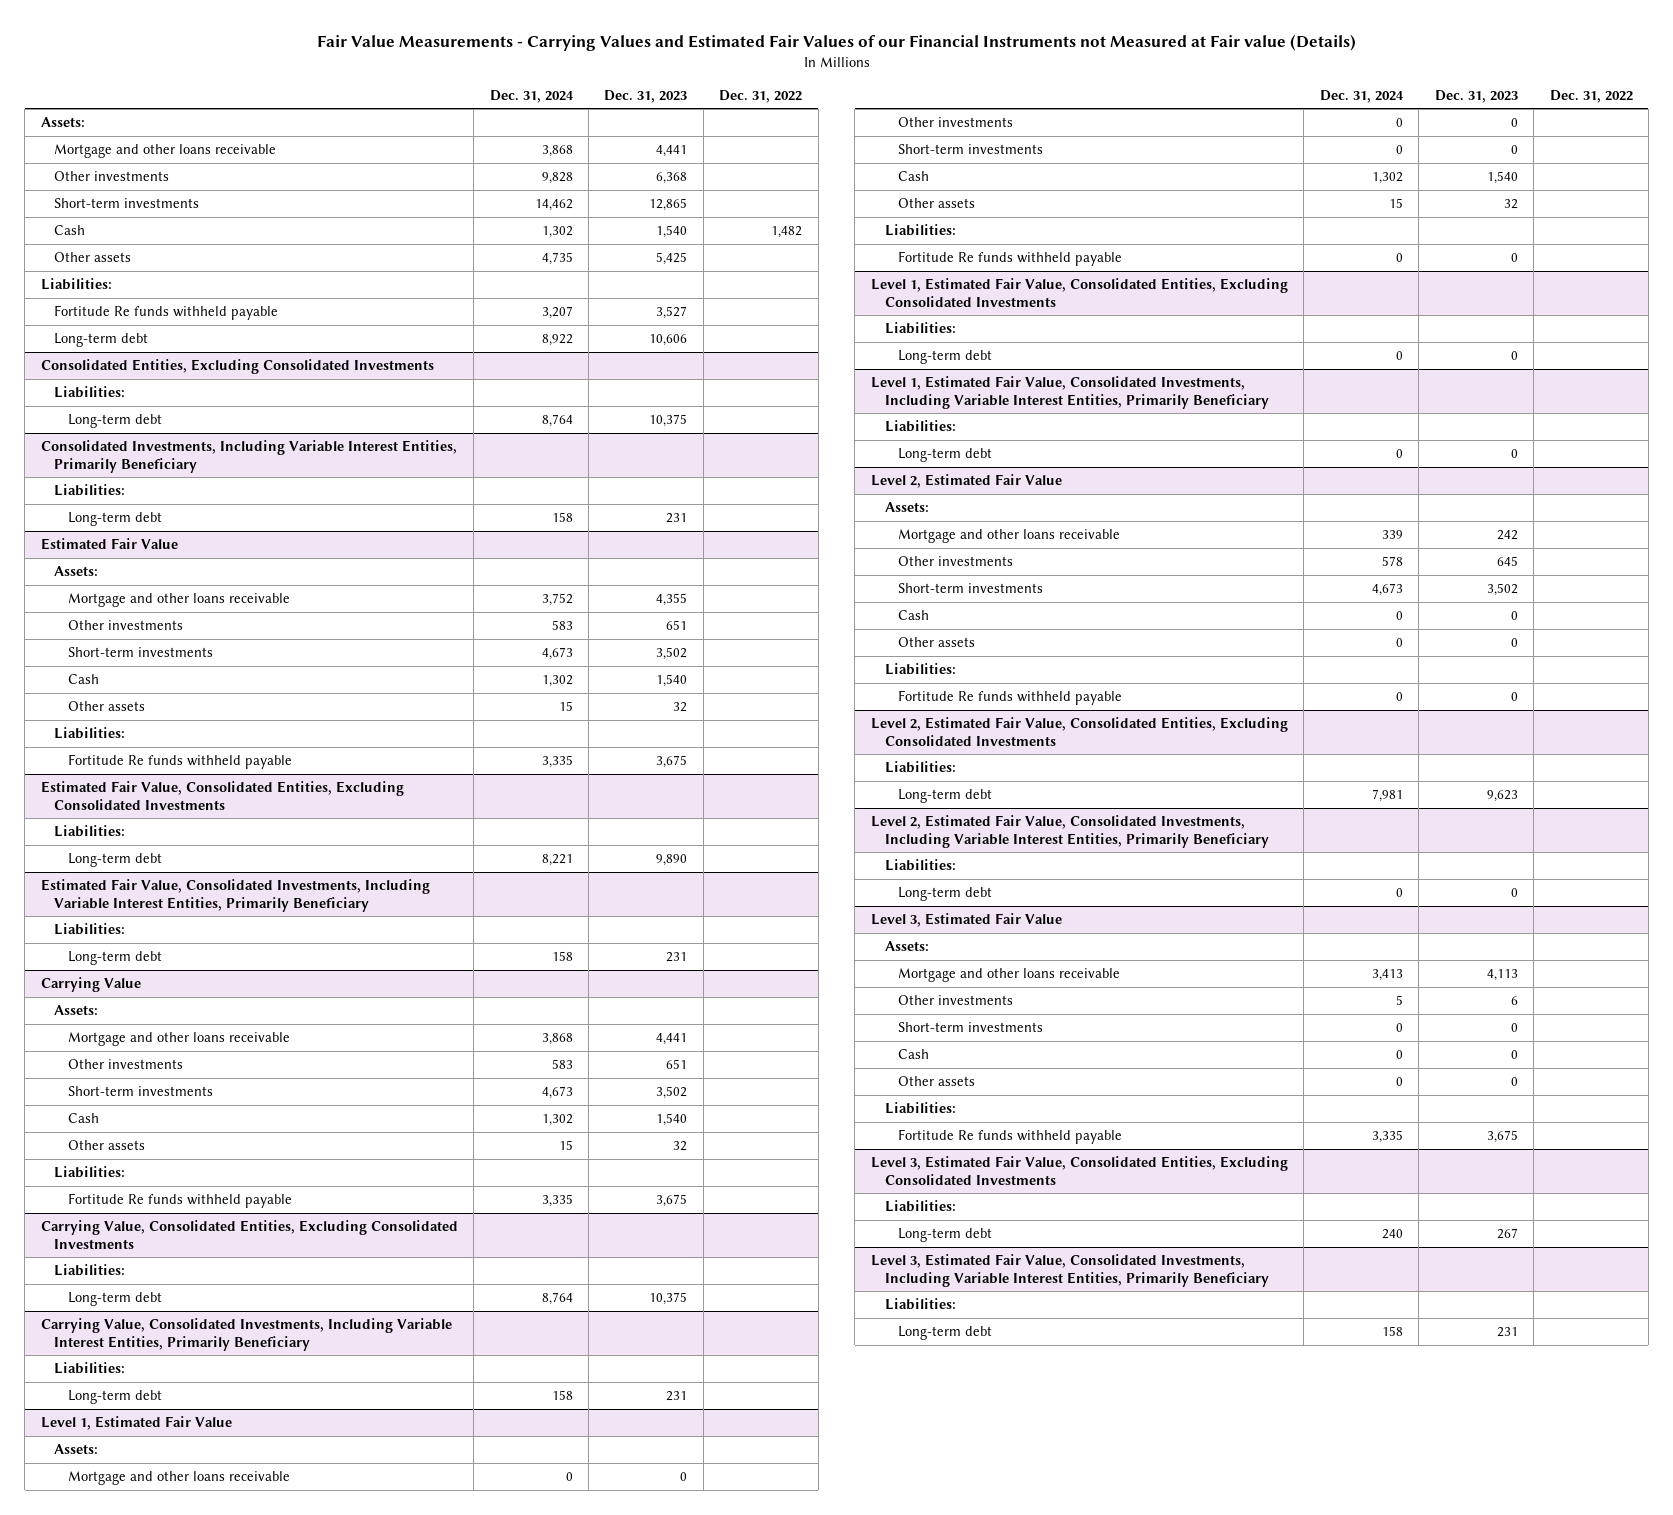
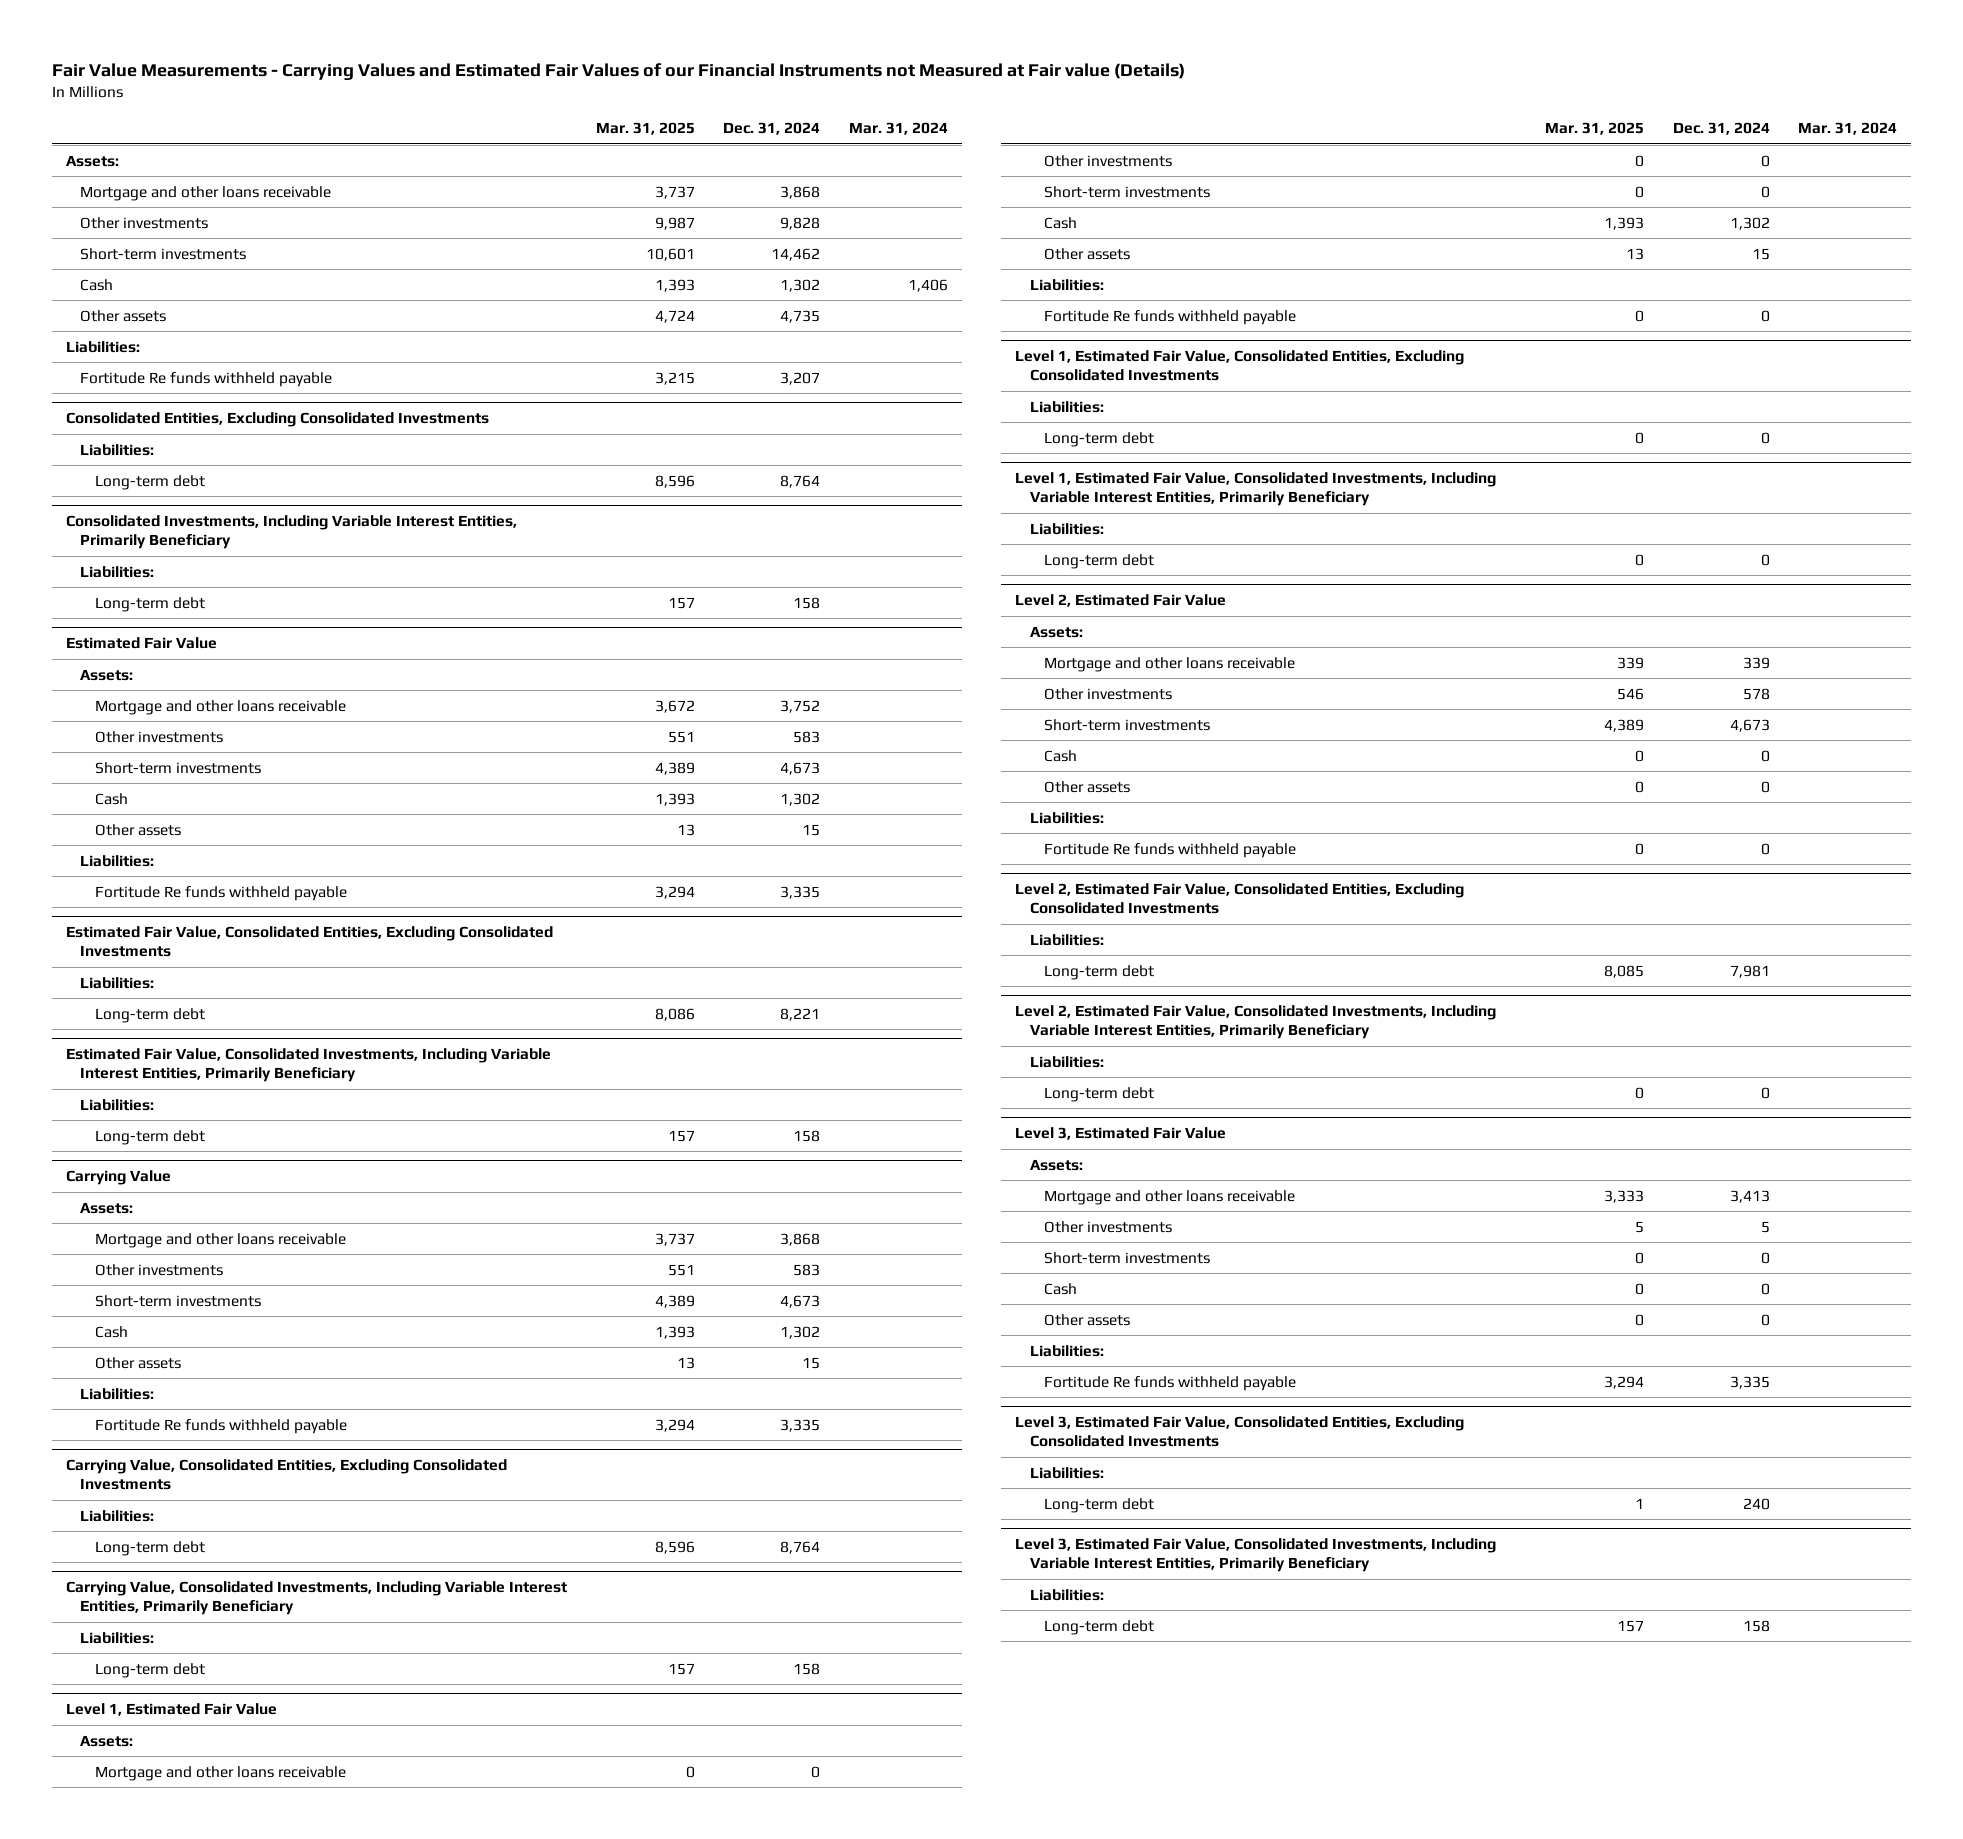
[604,89,688,103] Dec. 31, 2023 -> none
[719,89,803,103] Dec. 31, 2022 -> none
none -> [595,122,695,136] Mar. 31, 2025
none -> [848,122,948,136] Mar. 31, 2024
[54,333,149,348] Long-term debt -> none

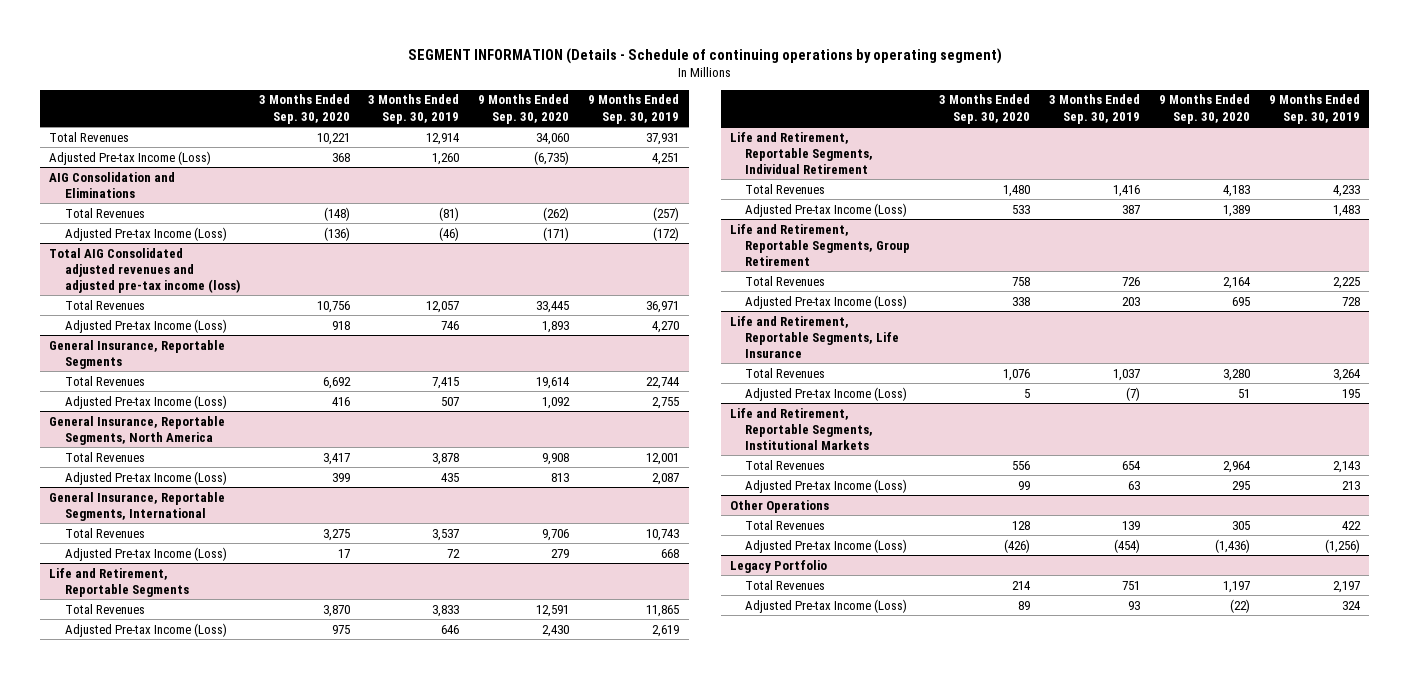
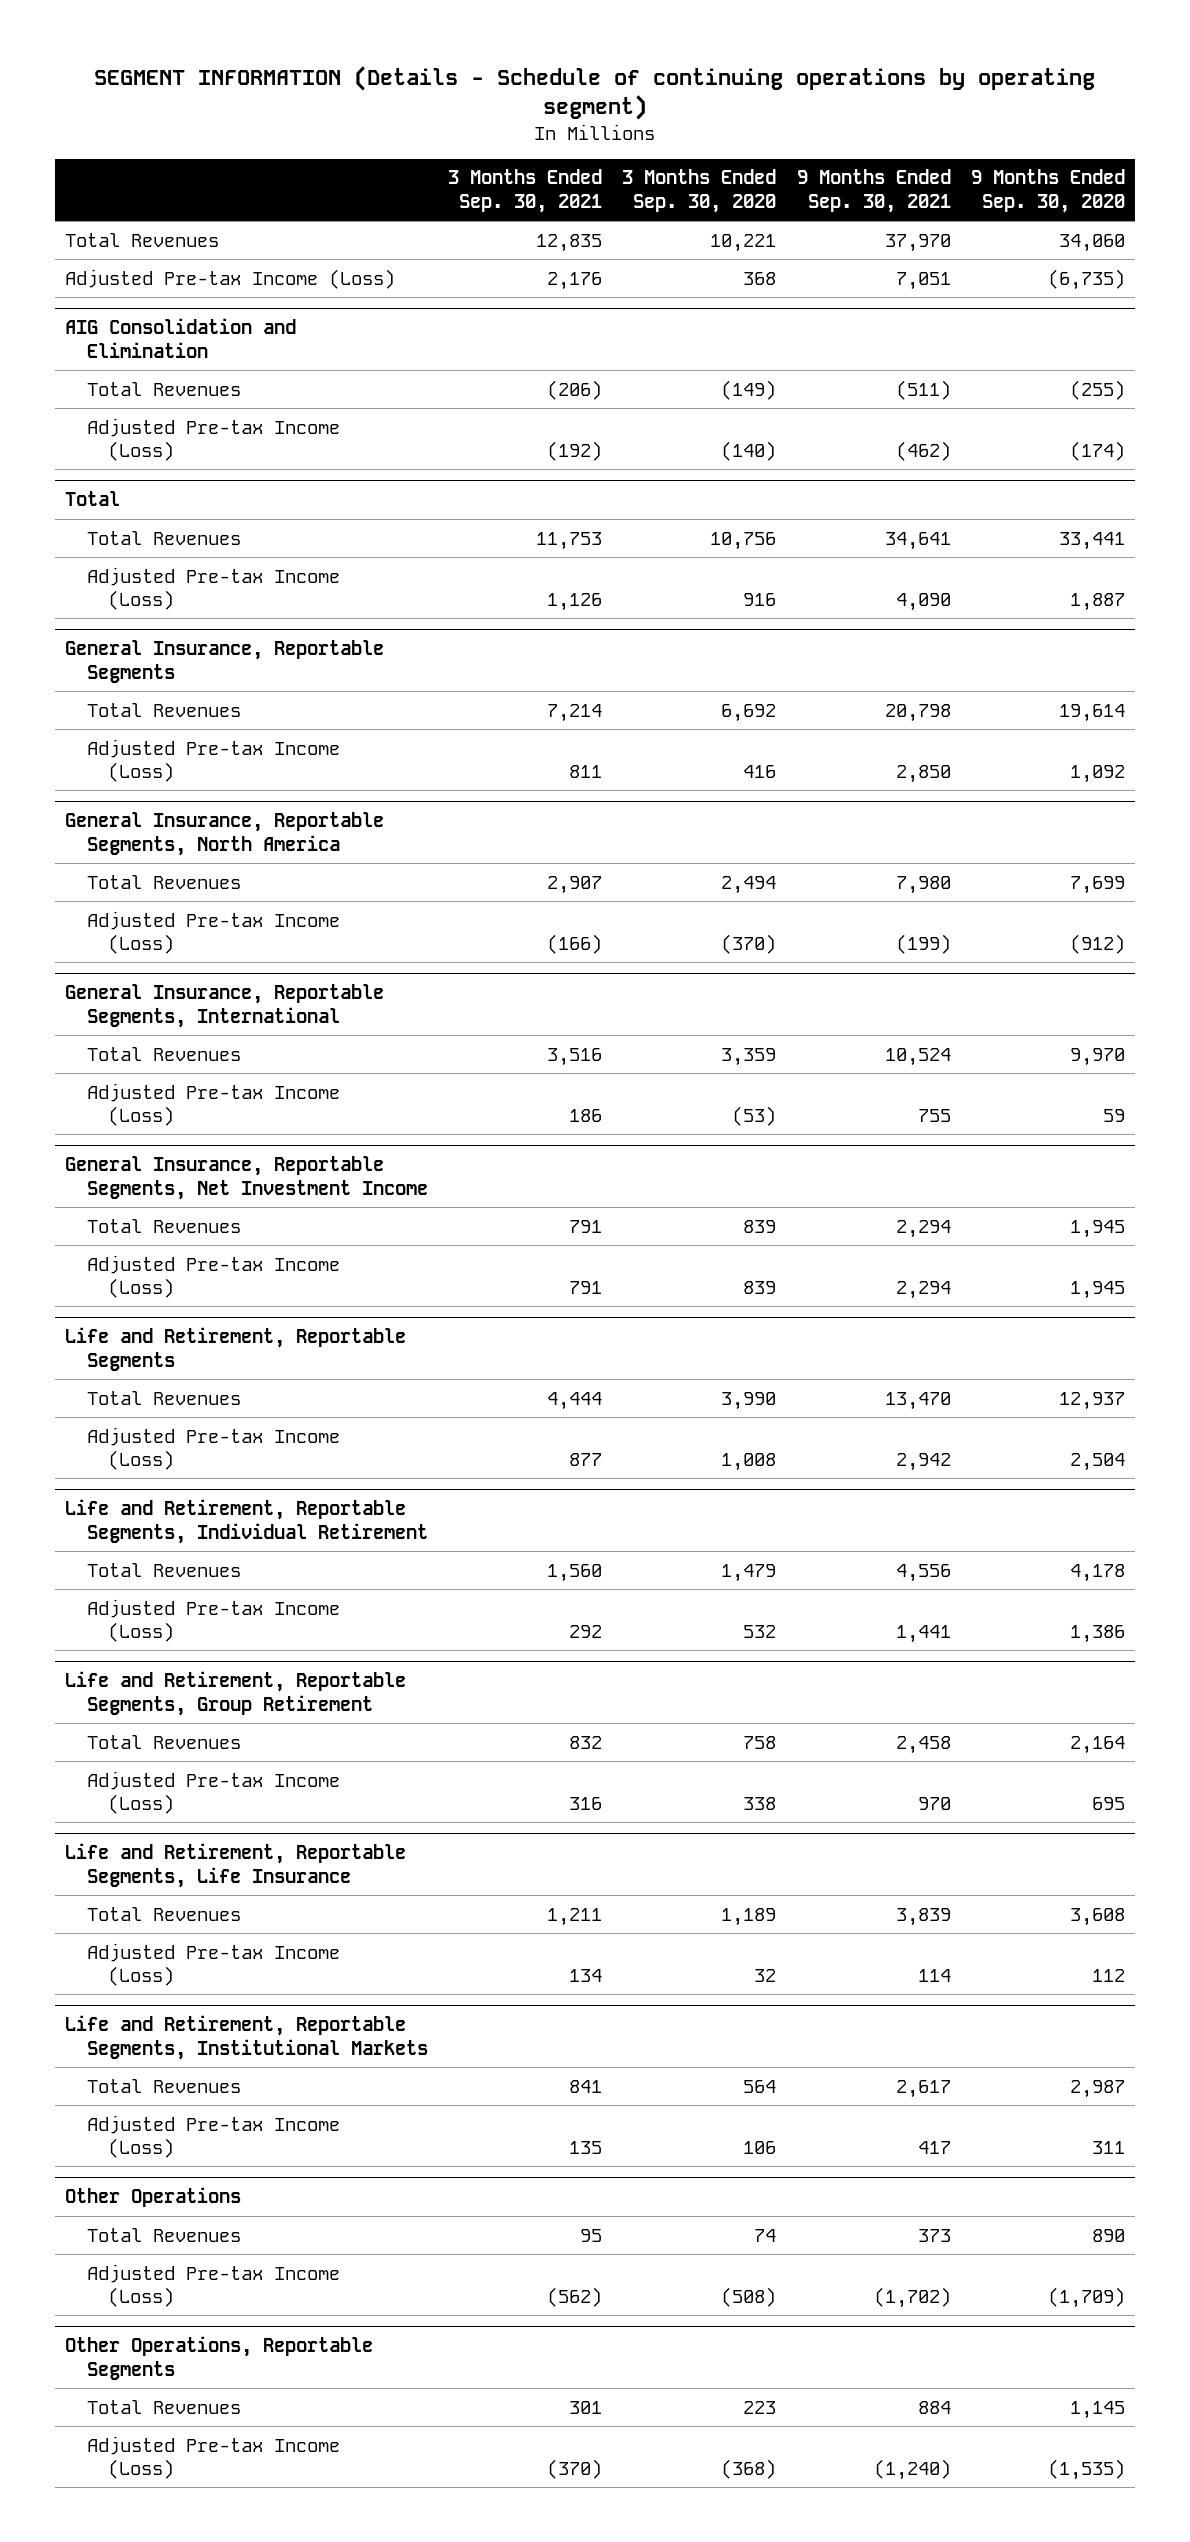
[368,94,460,124] 3 Months Ended Sep. 30, 2019 -> none
[588,94,680,124] 9 Months Ended Sep. 30, 2019 -> none
none -> [447,169,602,214] 3 Months Ended Sep. 30, 2021
none -> [796,169,951,214] 9 Months Ended Sep. 30, 2021
[49,171,176,198] AIG Consolidation and Eliminations -> [65,318,297,359] AIG Consolidation and Elimination
[323,206,350,221] (148) -> [721,379,777,400] (149)
[543,206,570,221] (262) -> [1069,379,1125,400] (255)
[323,226,350,241] (136) -> [721,441,777,462] (140)
[543,226,570,241] (171) -> [1069,441,1125,462] (174)
[49,247,240,293] Total AIG Consolidated adjusted revenues and adjusted pre-tax income (loss) -> [65,491,121,507] Total
[536,300,570,313] 33,445 -> [1058,531,1125,550] 33,441
[331,320,350,330] 918 -> [743,593,777,607] 916
[542,320,570,333] 1,893 -> [1069,593,1125,612] 1,887
[322,452,350,465] 3,417 -> [721,875,777,894] 2,494
[542,452,570,465] 9,908 -> [1069,875,1125,894] 7,699
[331,472,350,482] 399 -> [721,934,777,955] (370)
[551,472,570,482] 813 -> [1069,934,1125,955] (912)
[322,528,350,541] 3,275 -> [721,1047,777,1066] 3,359
[542,528,570,541] 9,706 -> [1069,1047,1125,1066] 9,970
[337,548,350,558] 17 -> [732,1106,777,1127] (53)
[551,548,570,558] 279 -> [1102,1109,1125,1123] 59
none -> [65,1156,428,1201] General Insurance, Reportable Segments, Net Investment Income
none -> [86,1218,241,1233] Total Revenues
none -> [86,1254,340,1299] Adjusted Pre-tax Income (Loss)
[322,604,350,617] 3,870 -> [721,1391,777,1410] 3,990
[536,604,570,617] 12,591 -> [1058,1391,1125,1410] 12,937
[331,624,350,634] 975 -> [721,1453,777,1472] 1,008
[542,624,570,637] 2,430 -> [1069,1453,1125,1472] 2,504
[1003,184,1031,197] 1,480 -> [721,1563,777,1582] 1,479
[1222,184,1250,197] 4,183 -> [1069,1563,1125,1582] 4,178
[1012,204,1031,214] 533 -> [743,1625,777,1639] 532
[1222,204,1250,217] 1,389 -> [1069,1625,1125,1644] 1,386
[1003,368,1031,381] 1,076 -> [721,1907,777,1926] 1,189
[1222,368,1250,381] 3,280 -> [1069,1907,1125,1926] 3,608
[1024,388,1031,398] 5 -> [754,1969,777,1983] 32
[1237,388,1250,398] 51 -> [1091,1969,1125,1983] 112
[1012,460,1031,470] 556 -> [743,2079,777,2093] 564
[1222,460,1251,473] 2,964 -> [1069,2079,1125,2098] 2,987
[1018,480,1031,490] 99 -> [743,2141,777,2155] 106
[1231,480,1250,490] 295 -> [1091,2141,1125,2155] 311
[729,559,827,573] Legacy Portfolio -> none
[1012,520,1031,530] 128 -> [754,2228,777,2242] 74
[1231,520,1250,530] 305 -> [1091,2228,1125,2242] 890
[1004,538,1031,553] (426) -> [721,2287,777,2308] (508)
[1214,538,1250,553] (1,436) -> [1047,2287,1125,2309] (1,709)
none -> [65,2336,374,2381] Other Operations, Reportable Segments
[1012,580,1032,590] 214 -> [743,2400,777,2414] 223
[1222,580,1250,593] 1,197 -> [1069,2400,1125,2419] 1,145
[1018,600,1031,610] 89 -> [721,2459,777,2480] (368)
[1229,598,1250,613] (22) -> [1047,2459,1125,2481] (1,535)

